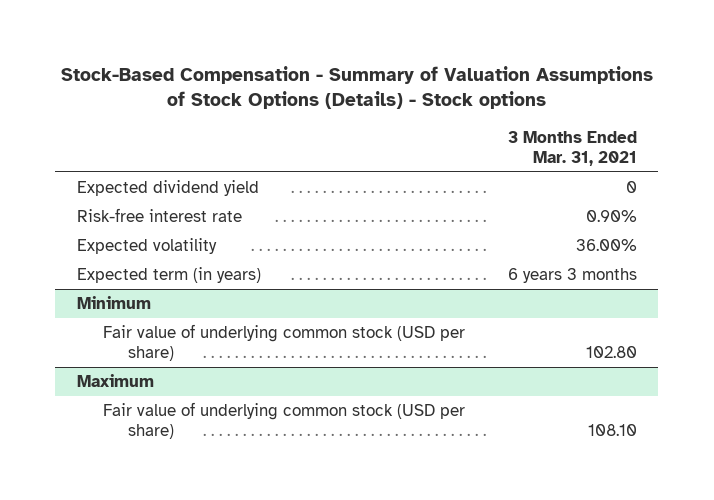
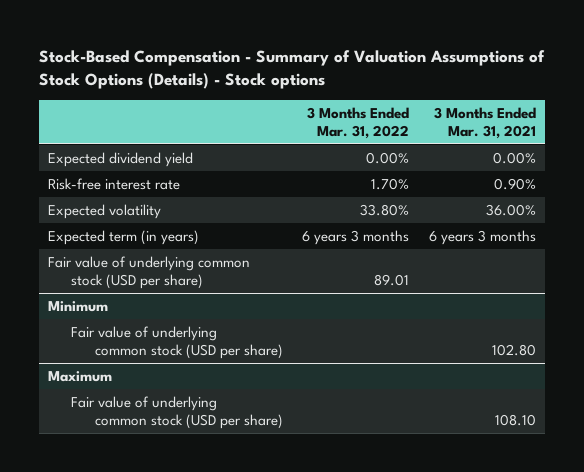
none -> [307,106,410,139] 3 Months Ended Mar. 31, 2022
[625,180,637,193] 0 -> [492,151,536,164] 0.00%
none -> [48,255,251,290] Fair value of underlying common stock (USD per share)

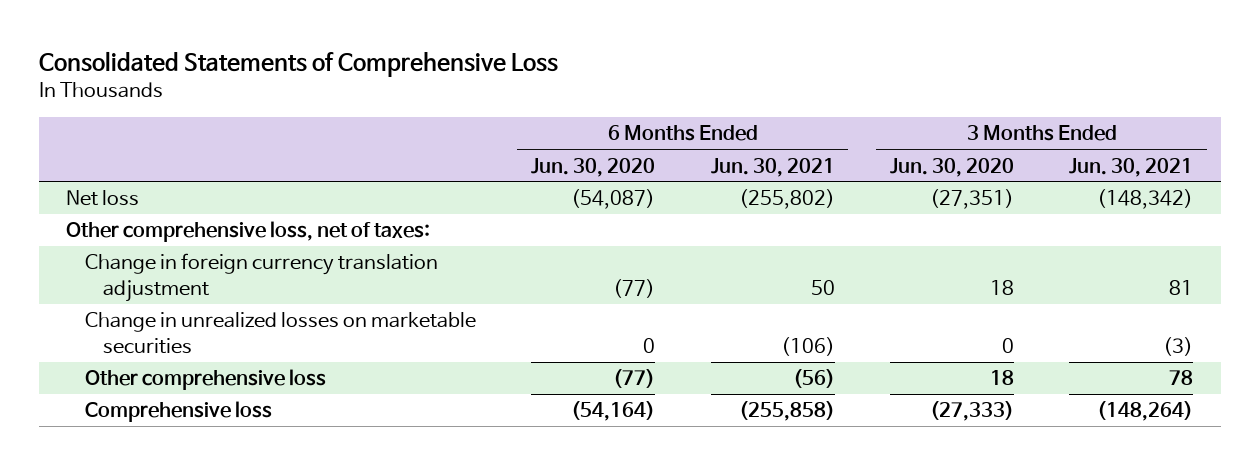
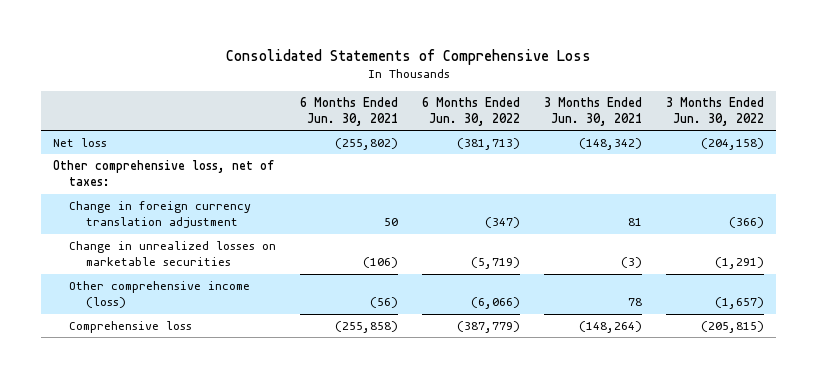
[531,157,656,177] Jun. 30, 2020 -> none
[890,157,1015,177] Jun. 30, 2020 -> none
none -> [422,96,521,127] 6 Months Ended Jun. 30, 2022
none -> [666,96,765,127] 3 Months Ended Jun. 30, 2022
[84,369,326,391] Other comprehensive loss -> [69,281,251,309] Other comprehensive income (loss)

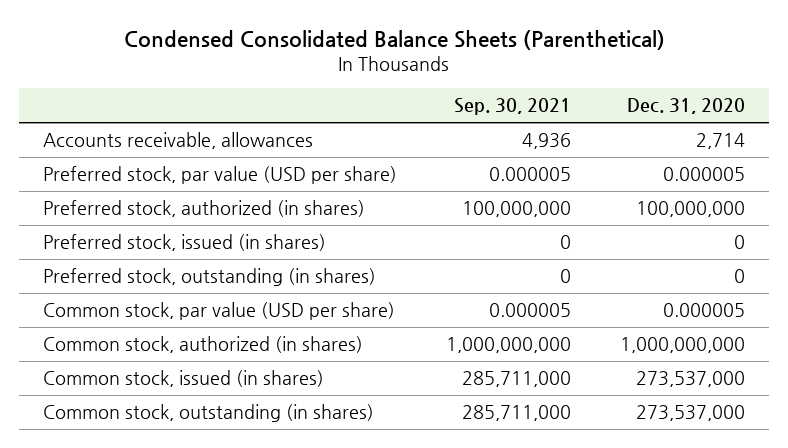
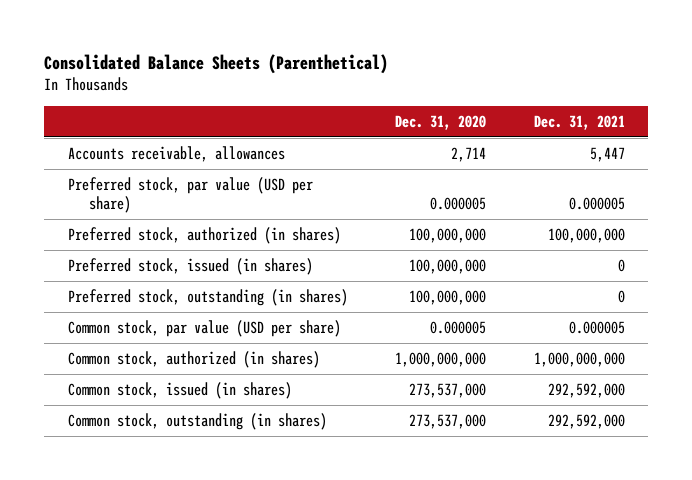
[123,30,665,51] Condensed Consolidated Balance Sheets (Parenthetical) -> [43,53,388,74] Consolidated Balance Sheets (Parenthetical)
[453,98,571,116] Sep. 30, 2021 -> none
none -> [533,114,625,130] Dec. 31, 2021
[733,235,745,250] 0 -> [409,259,487,275] 100,000,000
[733,269,745,284] 0 -> [409,290,487,306] 100,000,000

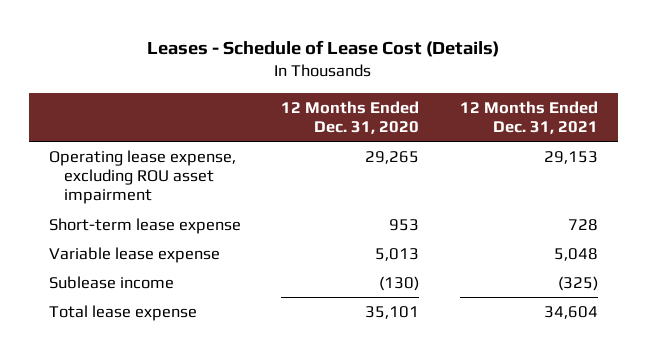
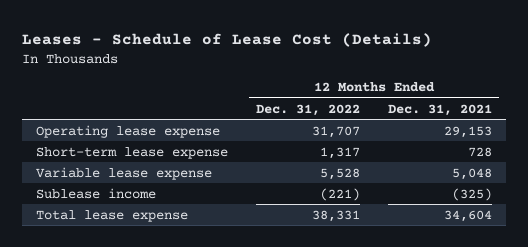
[281,100,420,134] 12 Months Ended Dec. 31, 2020 -> none
none -> [256,103,361,116] Dec. 31, 2022
[49,149,237,205] Operating lease expense, excluding ROU asset impairment -> [36,124,221,138] Operating lease expense

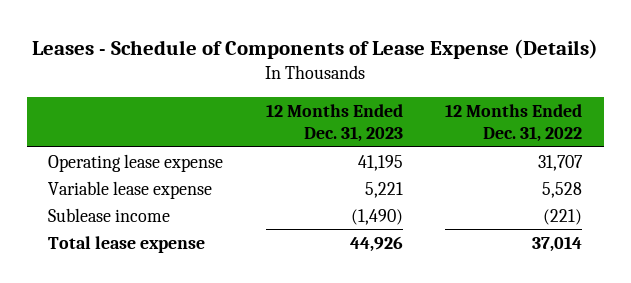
[22,32,433,47] Leases - Schedule of Lease Cost (Details) -> [32,38,599,59] Leases - Schedule of Components of Lease Expense (Details)
[388,103,493,116] Dec. 31, 2021 -> none
none -> [265,104,403,143] 12 Months Ended Dec. 31, 2023
[36,146,229,159] Short-term lease expense -> none
[312,209,361,222] 38,331 -> [532,235,583,252] 37,014

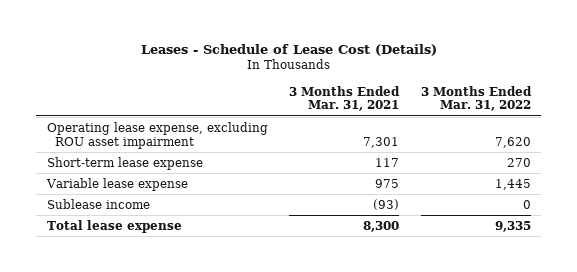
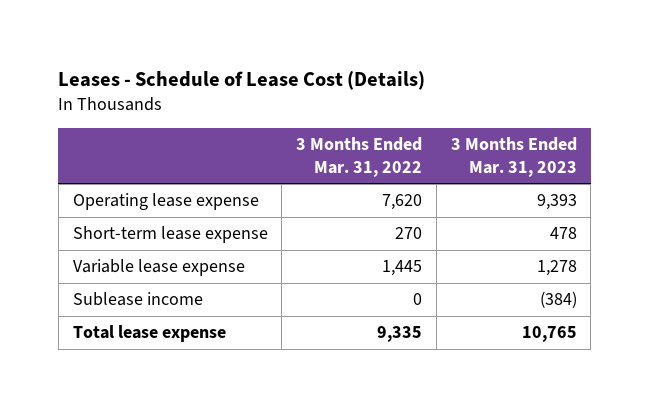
[289,85,401,112] 3 Months Ended Mar. 31, 2021 -> none
none -> [450,137,577,177] 3 Months Ended Mar. 31, 2023
[46,121,268,149] Operating lease expense, excluding ROU asset impairment -> [72,193,259,211] Operating lease expense

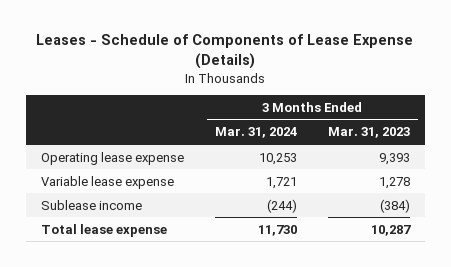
[58,71,426,91] Leases - Schedule of Lease Cost (Details) -> [36,34,414,70] Leases - Schedule of Components of Lease Expense (Details)
[296,137,423,177] 3 Months Ended Mar. 31, 2022 -> none
none -> [214,127,297,139] Mar. 31, 2024
[72,226,268,244] Short-term lease expense -> none
[521,326,577,343] 10,765 -> [370,224,411,236] 10,287

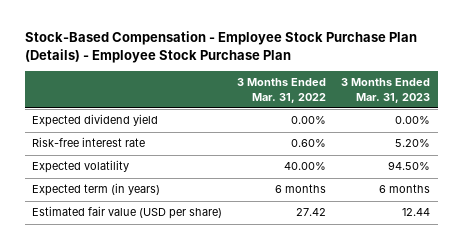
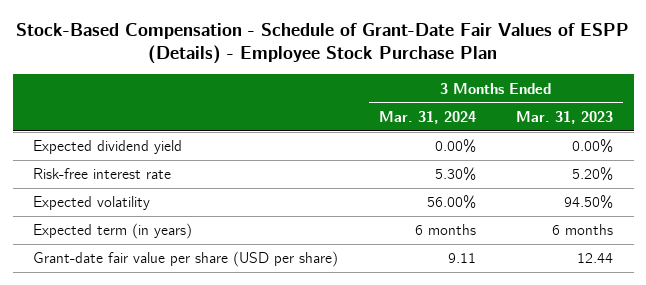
[24,31,417,63] Stock-Based Compensation - Employee Stock Purchase Plan (Details) - Employee Stock Purchase Plan -> [16,23,630,65] Stock-Based Compensation - Schedule of Grant-Date Fair Values of ESPP (Details) - Employee Stock Purchase Plan
[237,78,327,103] 3 Months Ended Mar. 31, 2022 -> none
none -> [378,110,476,124] Mar. 31, 2024
[32,206,223,220] Estimated fair value (USD per share) -> [33,251,339,268] Grant-date fair value per share (USD per share)

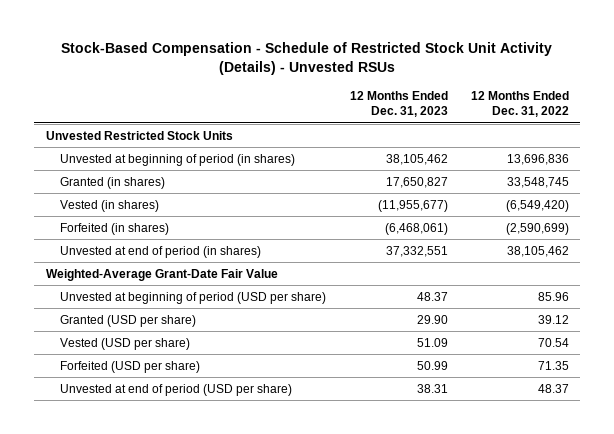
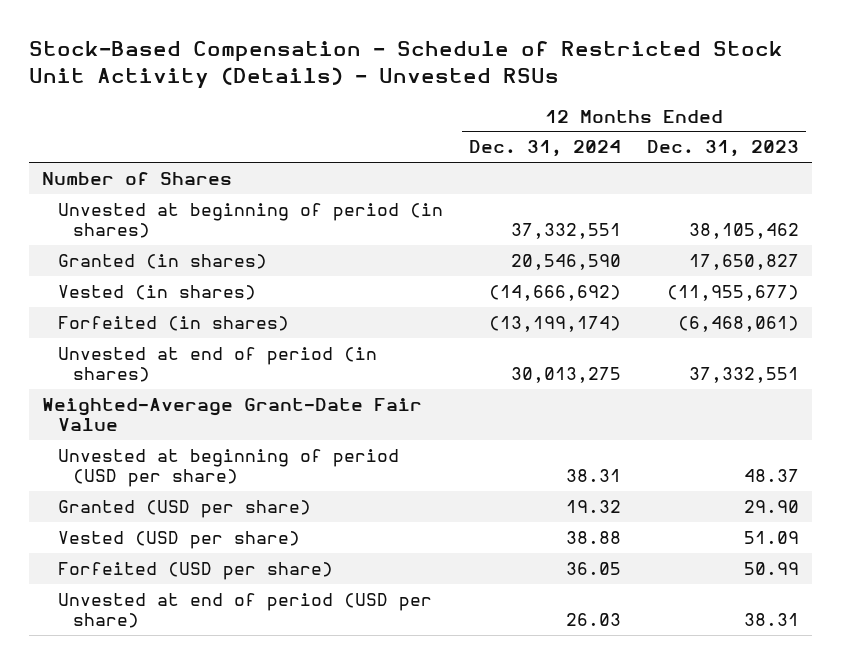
[470,90,569,118] 12 Months Ended Dec. 31, 2022 -> none
none -> [468,140,621,158] Dec. 31, 2024
[45,130,233,140] Unvested Restricted Stock Units -> [42,172,233,186] Number of Shares

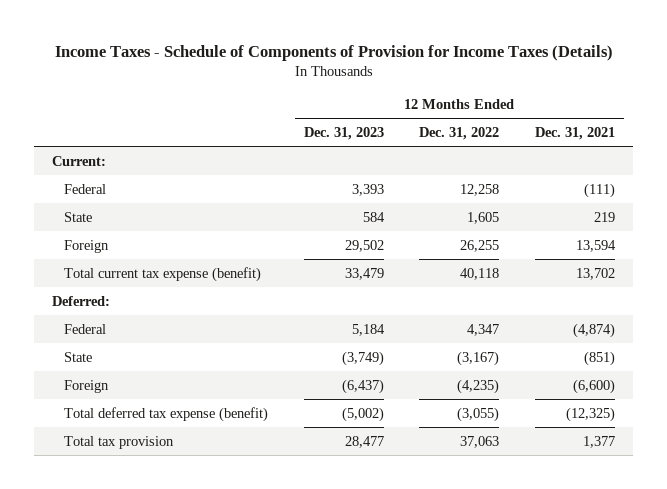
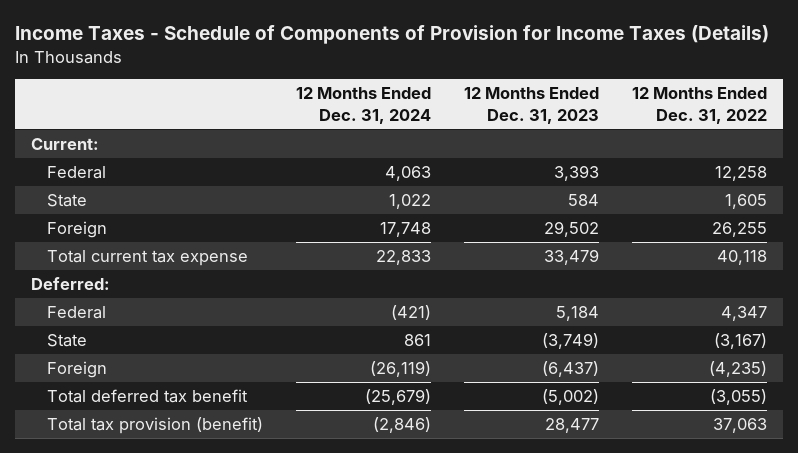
[534,126,615,140] Dec. 31, 2021 -> none
none -> [295,87,431,124] 12 Months Ended Dec. 31, 2024
[64,266,262,282] Total current tax expense (benefit) -> [46,250,248,267] Total current tax expense
[64,406,269,422] Total deferred tax expense (benefit) -> [46,389,248,404] Total deferred tax benefit
[64,435,175,449] Total tax provision -> [46,417,263,435] Total tax provision (benefit)

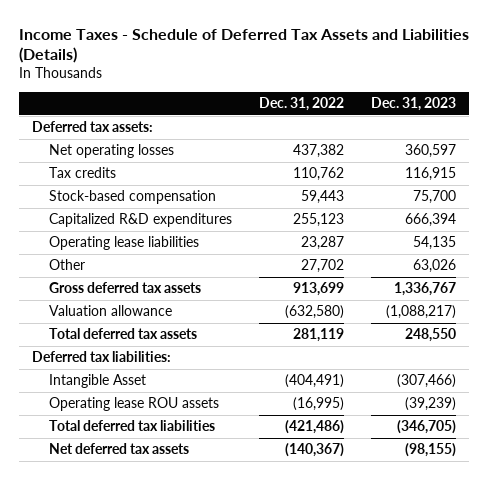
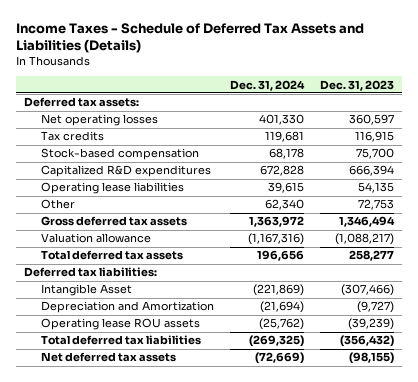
[258,97,344,112] Dec. 31, 2022 -> none
none -> [229,79,305,91] Dec. 31, 2024
[412,259,456,274] 63,026 -> [357,199,394,211] 72,753
[393,282,456,297] 1,336,767 -> [338,216,395,228] 1,346,494
[404,328,456,343] 248,550 -> [348,250,394,262] 258,277
none -> [40,301,214,314] Depreciation and Amortization
[396,420,456,435] (346,705) -> [339,335,394,348] (356,432)

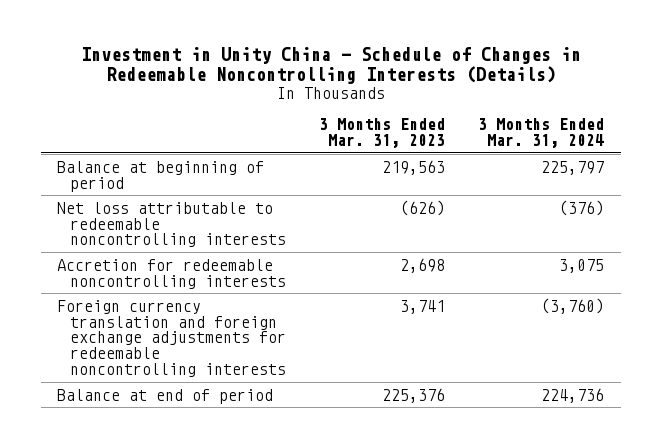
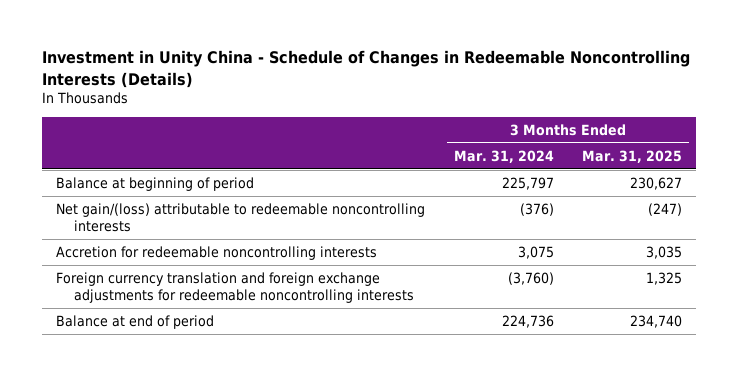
[318,118,445,149] 3 Months Ended Mar. 31, 2023 -> none
none -> [582,149,683,163] Mar. 31, 2025
[57,201,286,248] Net loss attributable to redeemable noncontrolling interests -> [56,202,426,232] Net gain/(loss) attributable to redeemable noncontrolling interests

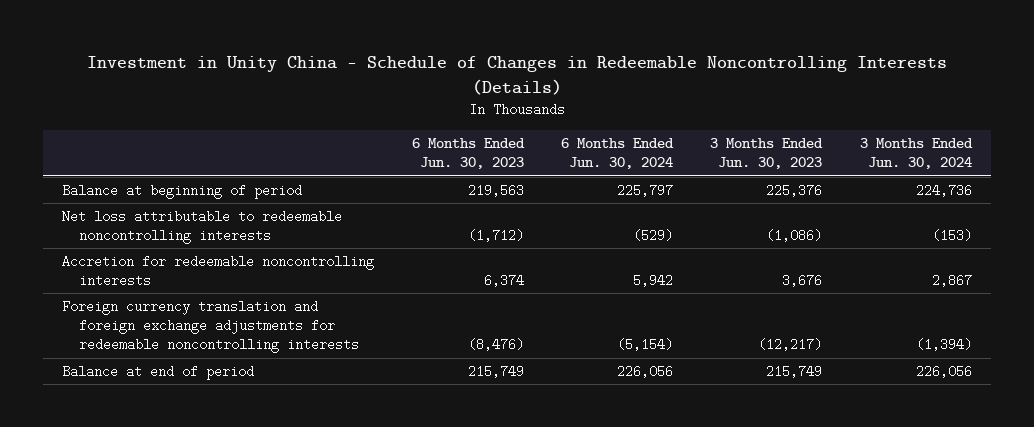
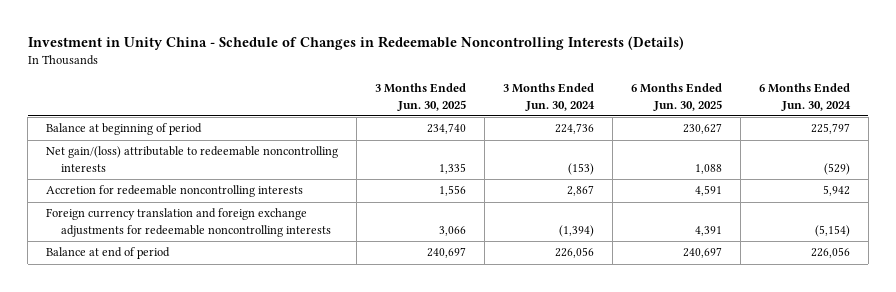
[411,138,525,170] 6 Months Ended Jun. 30, 2023 -> none
[710,138,824,170] 3 Months Ended Jun. 30, 2023 -> none
none -> [374,83,466,111] 3 Months Ended Jun. 30, 2025
none -> [630,83,722,111] 6 Months Ended Jun. 30, 2025
[62,210,343,245] Net loss attributable to redeemable noncontrolling interests -> [45,146,338,172] Net gain/(loss) attributable to redeemable noncontrolling interests

